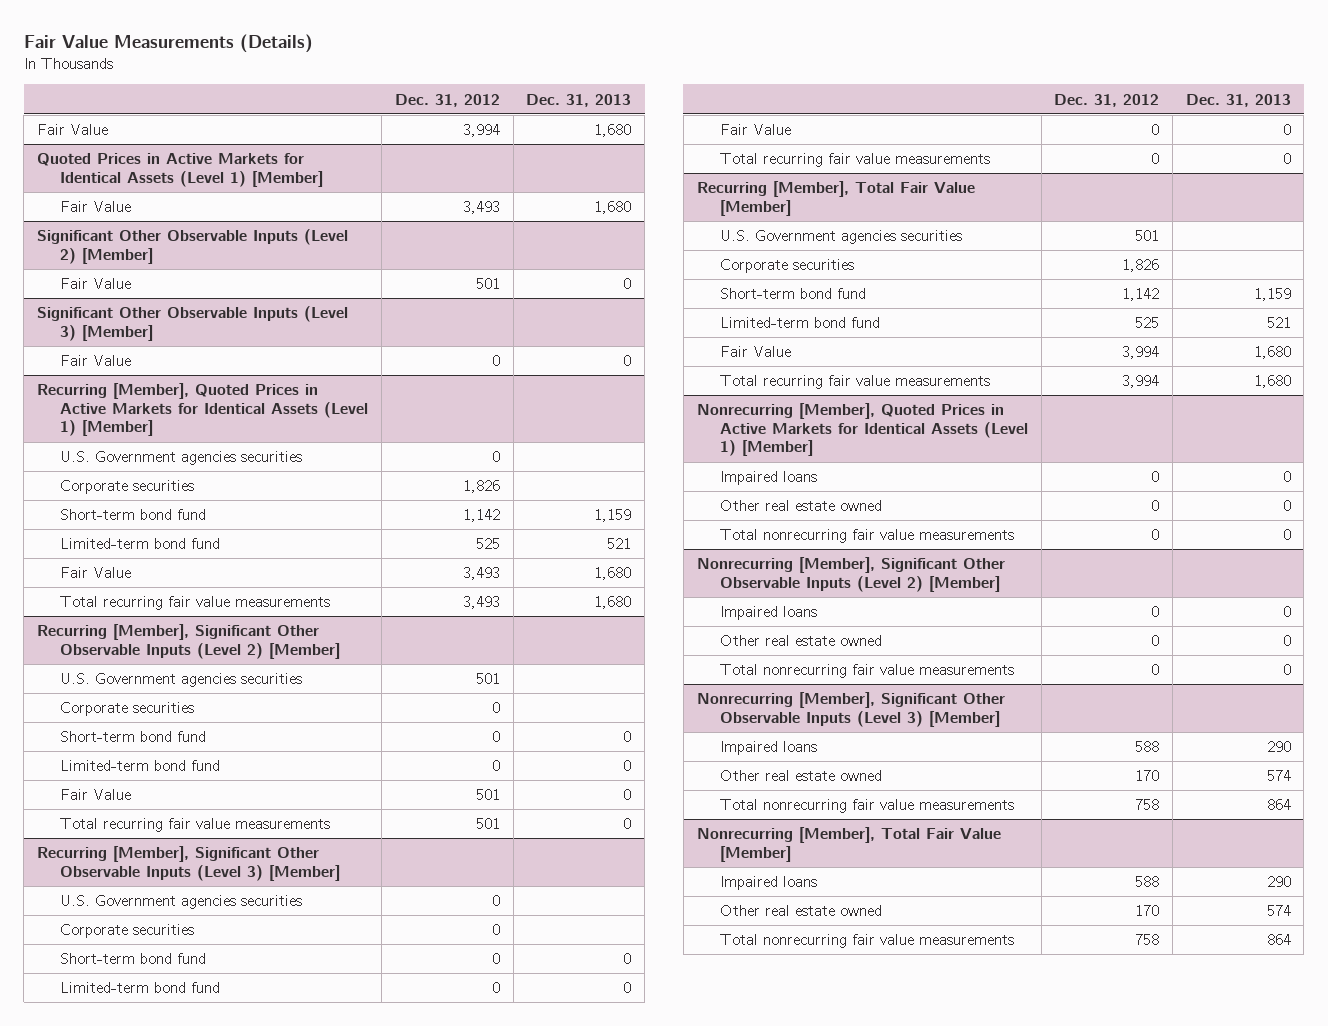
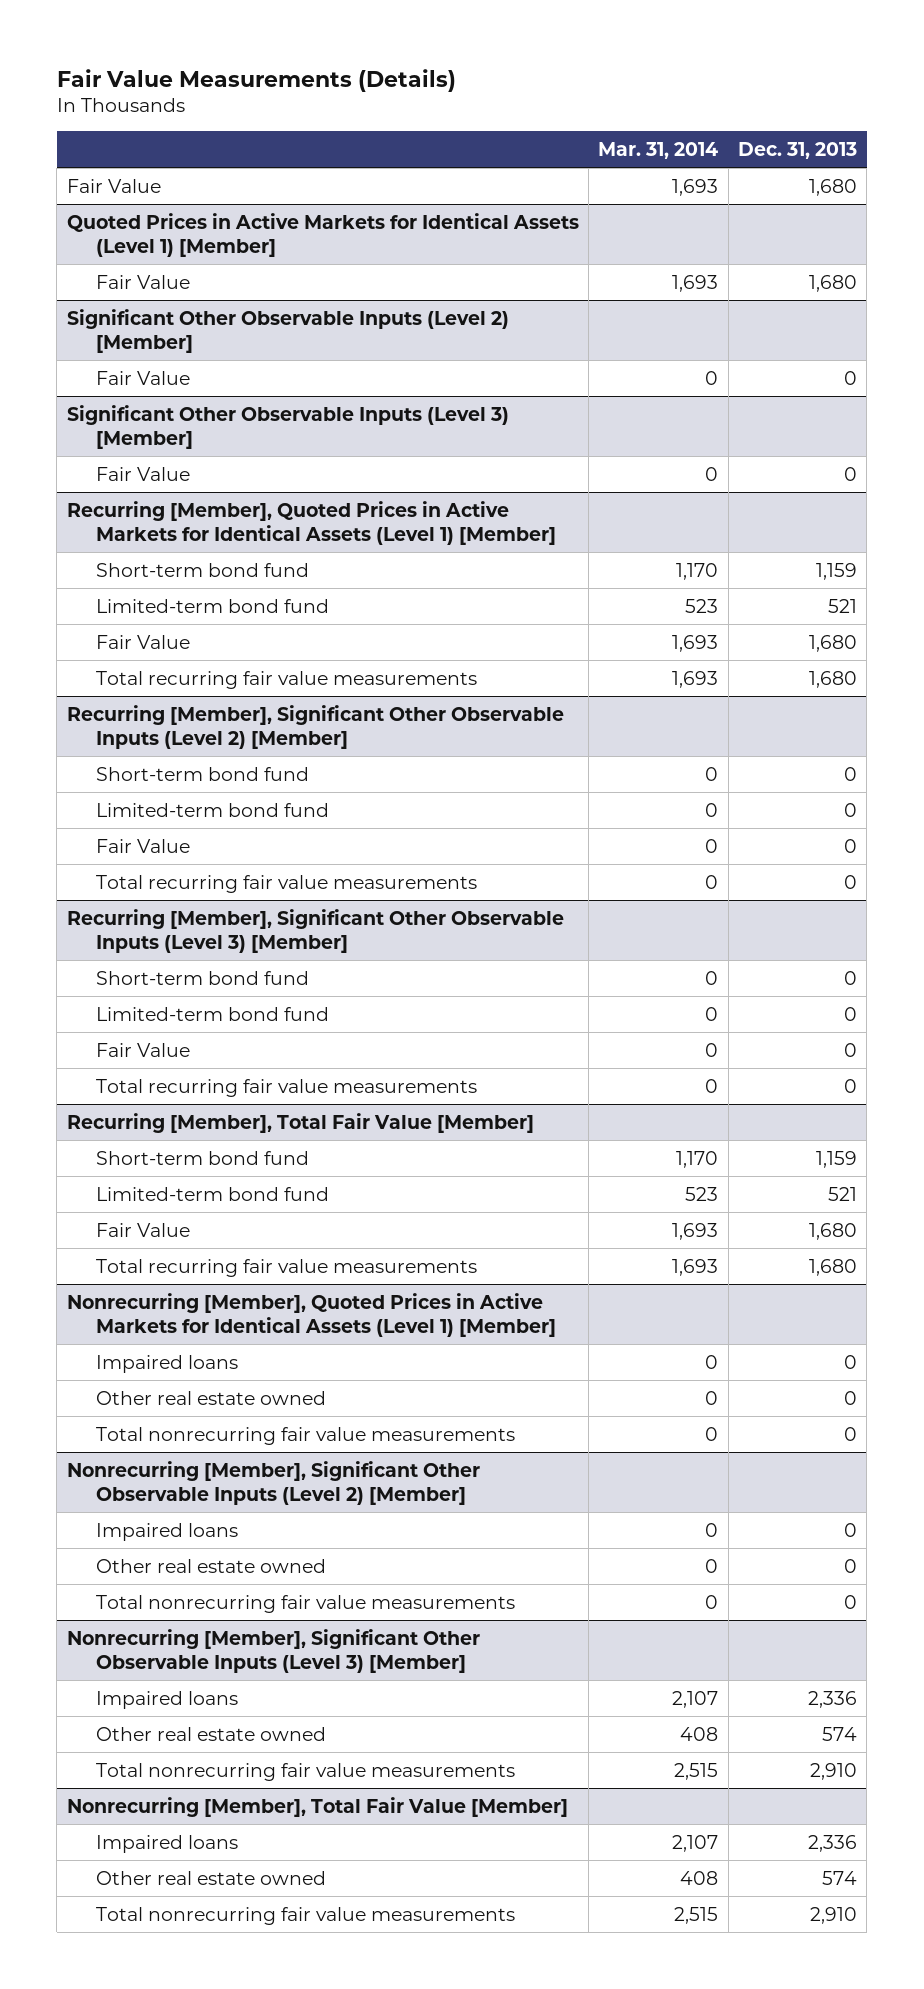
[394,93,500,107] Dec. 31, 2012 -> none
none -> [598,142,719,160] Mar. 31, 2014
[60,451,303,466] U.S. Government agencies securities -> none
[60,480,195,495] Corporate securities -> none
[60,673,303,688] U.S. Government agencies securities -> none
[60,702,195,717] Corporate securities -> none
[60,895,303,910] U.S. Government agencies securities -> none
[60,924,195,939] Corporate securities -> none
[719,230,962,245] U.S. Government agencies securities -> none
[719,259,854,274] Corporate securities -> none
[1266,741,1291,753] 290 -> [807,1690,857,1708] 2,336
[1266,799,1291,811] 864 -> [809,1762,857,1780] 2,910
[1266,876,1291,888] 290 -> [807,1834,857,1852] 2,336
[1266,934,1291,946] 864 -> [809,1906,857,1924] 2,910

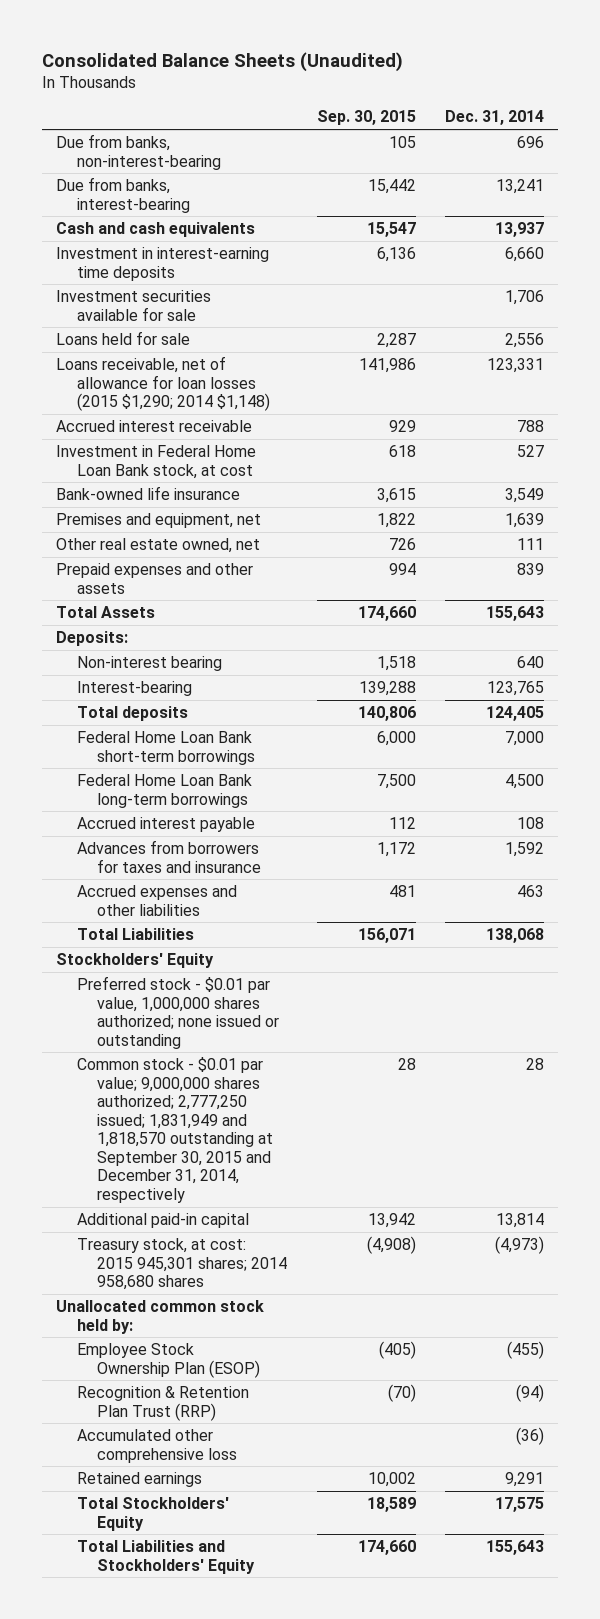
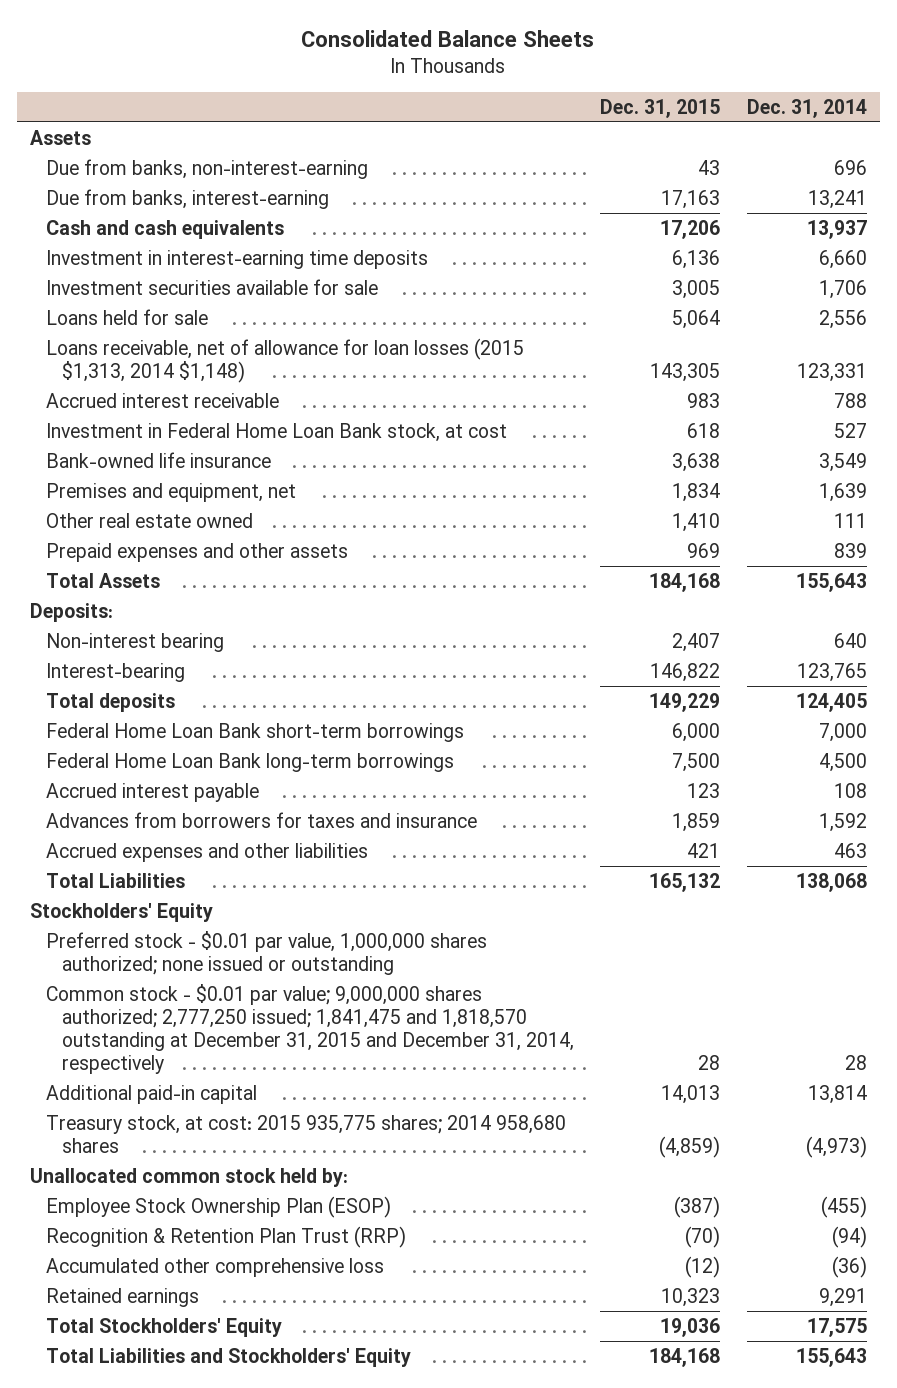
[41,51,403,72] Consolidated Balance Sheets (Unaudited) -> [301,29,595,47] Consolidated Balance Sheets
[316,110,416,126] Sep. 30, 2015 -> none
none -> [600,98,721,118] Dec. 31, 2015
none -> [30,129,92,145] Assets
[56,134,221,170] Due from banks, non-interest-bearing -> [45,158,368,179] Due from banks, non-interest-earning
[56,177,190,213] Due from banks, interest-bearing -> [45,188,329,209] Due from banks, interest-earning
[56,356,270,412] Loans receivable, net of allowance for loan losses (2015 $1,290; 2014 $1,148) -> [45,337,524,383] Loans receivable, net of allowance for loan losses (2015 $1,313, 2014 $1,148)
[56,538,261,554] Other real estate owned, net -> [45,512,253,528] Other real estate owned
[76,1057,274,1203] Common stock - $0.01 par value; 9,000,000 shares authorized; 2,777,250 issued; 1,831,949 and 1,818,570 outstanding at September 30, 2015 and December 31, 2014, respectively -> [45,983,574,1074] Common stock - $0.01 par value; 9,000,000 shares authorized; 2,777,250 issued; 1,841,475 and 1,818,570 outstanding at December 31, 2015 and December 31, 2014, respectively
[76,1238,288,1291] Treasury stock, at cost: 2015 945,301 shares; 2014 958,680 shares -> [45,1114,566,1153] Treasury stock, at cost: 2015 935,775 shares; 2014 958,680 shares

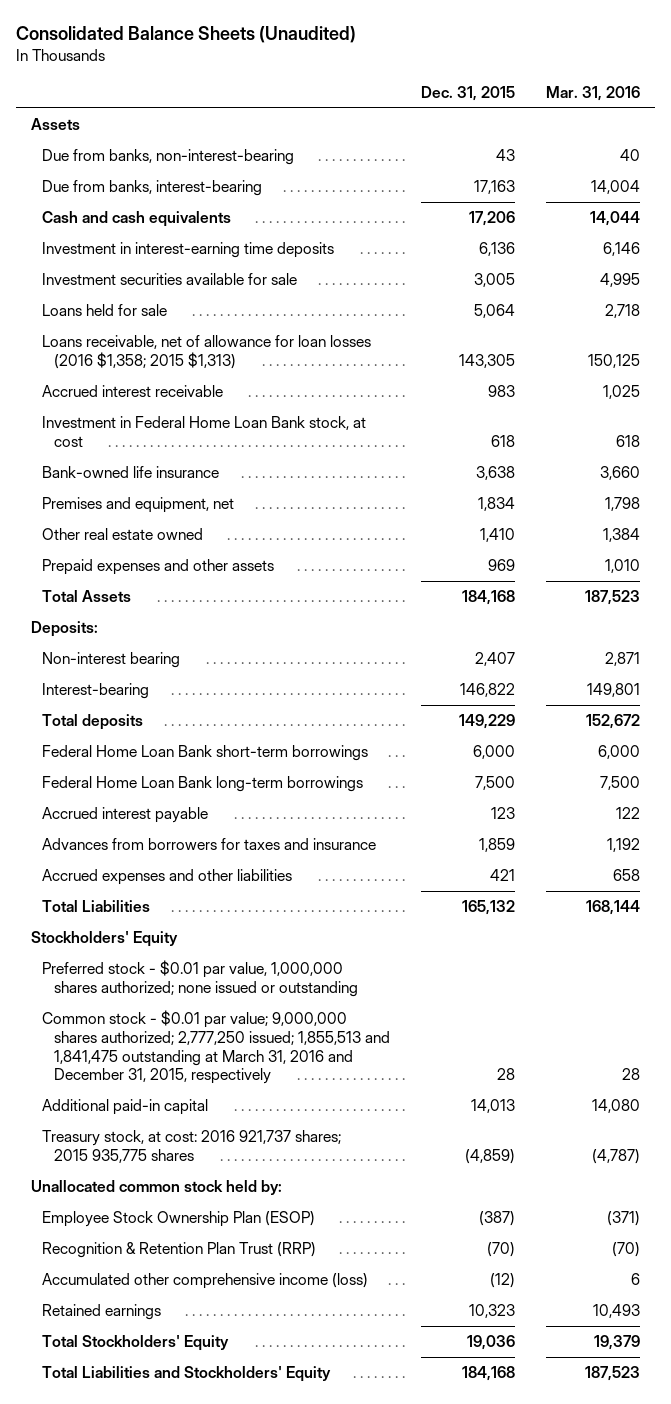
[301,29,595,47] Consolidated Balance Sheets -> [15,25,356,43] Consolidated Balance Sheets (Unaudited)
[746,98,867,118] Dec. 31, 2014 -> none
none -> [545,86,640,102] Mar. 31, 2016
[45,158,368,179] Due from banks, non-interest-earning -> [42,149,295,166] Due from banks, non-interest-bearing
[45,188,329,209] Due from banks, interest-earning -> [42,180,263,197] Due from banks, interest-bearing
[45,337,524,383] Loans receivable, net of allowance for loan losses (2015 $1,313, 2014 $1,148) -> [42,335,372,369] Loans receivable, net of allowance for loan losses (2016 $1,358; 2015 $1,313)
[45,983,574,1074] Common stock - $0.01 par value; 9,000,000 shares authorized; 2,777,250 issued; 1,841,475 and 1,818,570 outstanding at December 31, 2015 and December 31, 2014, respectively -> [42,1010,390,1085] Common stock - $0.01 par value; 9,000,000 shares authorized; 2,777,250 issued; 1,855,513 and 1,841,475 outstanding at March 31, 2016 and December 31, 2015, respectively
[45,1114,566,1153] Treasury stock, at cost: 2015 935,775 shares; 2014 958,680 shares -> [42,1130,342,1163] Treasury stock, at cost: 2016 921,737 shares; 2015 935,775 shares
[45,1257,384,1277] Accumulated other comprehensive loss -> [42,1273,369,1290] Accumulated other comprehensive income (loss)

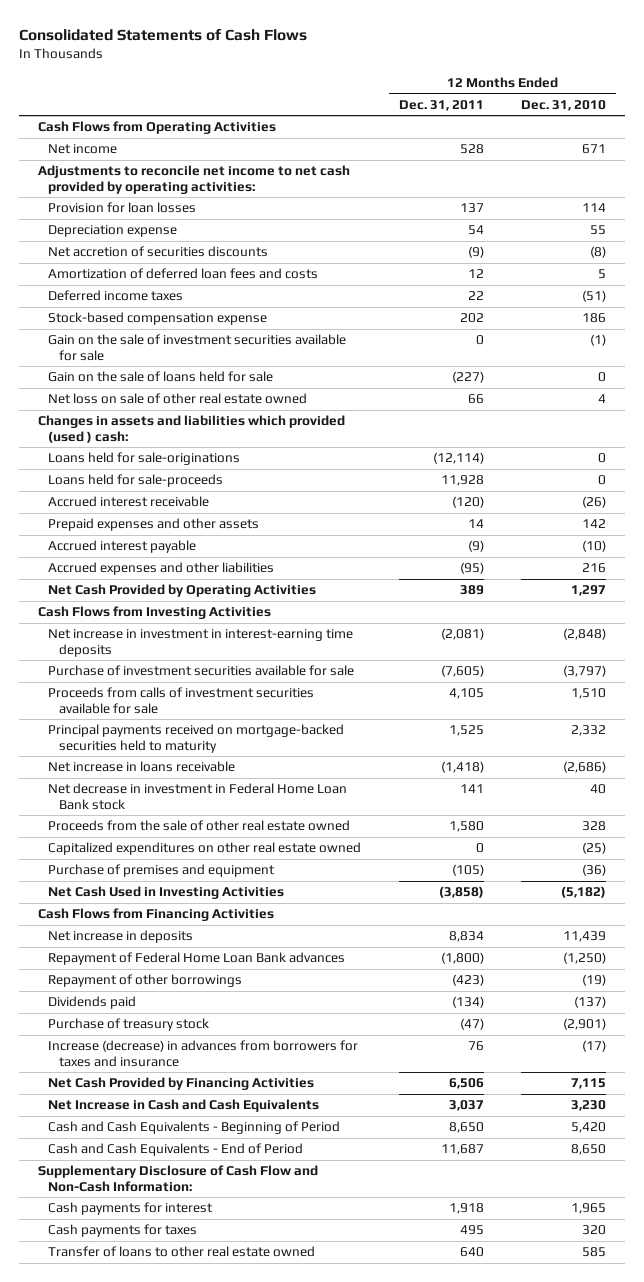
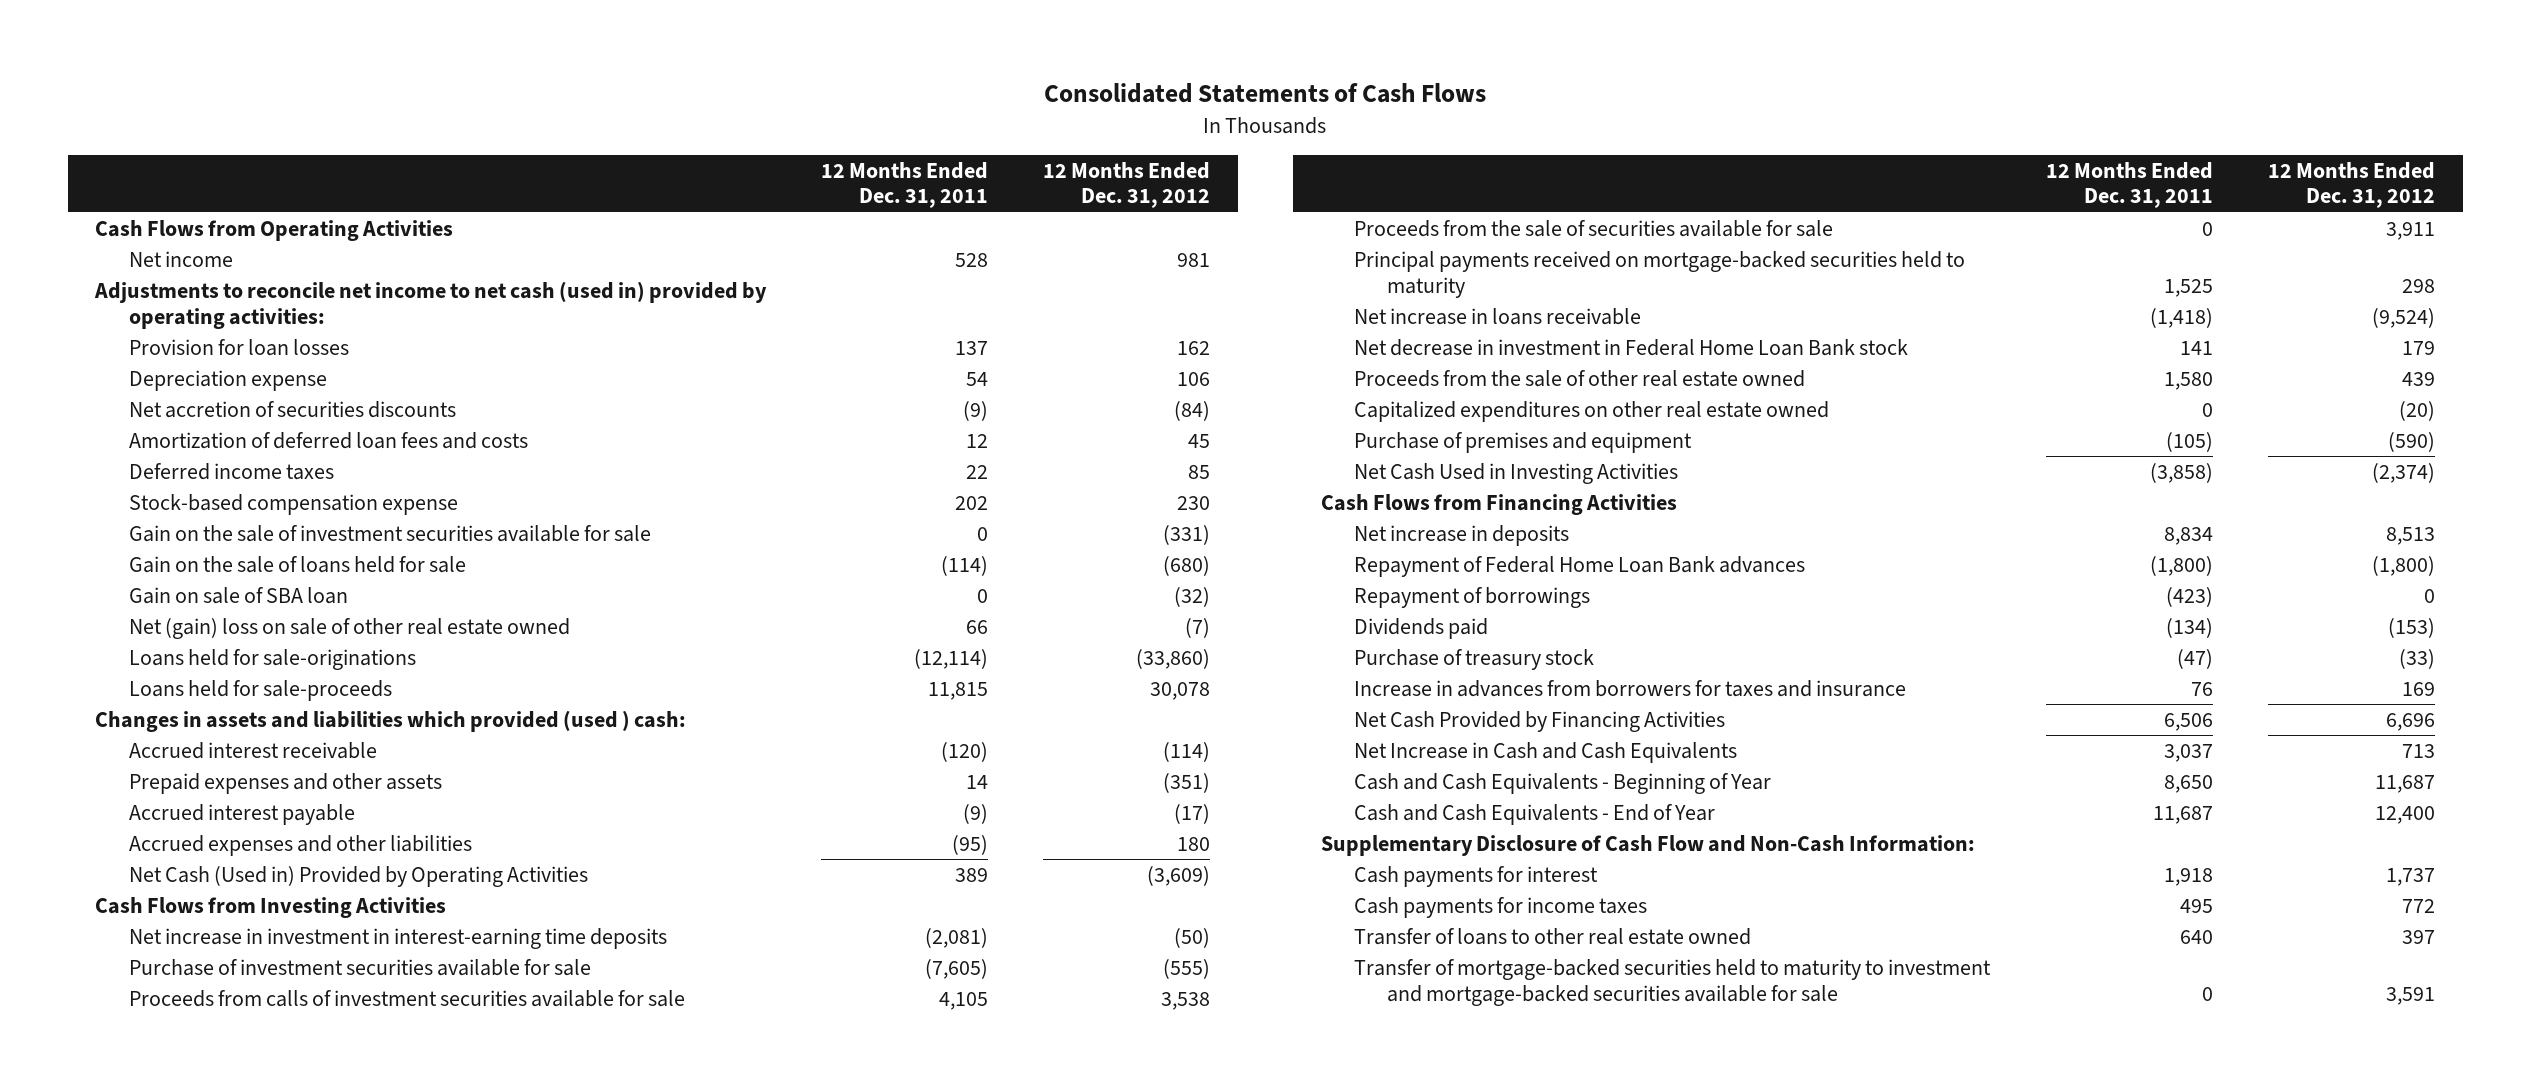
[521,99,607,111] Dec. 31, 2010 -> none
none -> [1043,161,1211,209] 12 Months Ended Dec. 31, 2012
[37,165,350,194] Adjustments to reconcile net income to net cash provided by operating activities: -> [94,281,768,329] Adjustments to reconcile net income to net cash (used in) provided by operating activities:
[451,371,484,384] (227) -> [941,556,989,577] (114)
none -> [128,587,348,605] Gain on sale of SBA loan
[48,393,308,405] Net loss on sale of other real estate owned -> [128,618,570,640] Net (gain) loss on sale of other real estate owned
[440,475,484,487] 11,928 -> [928,682,989,701] 11,815
[37,415,345,443] Changes in assets and liabilities which provided (used ) cash: -> [95,710,687,733] Changes in assets and liabilities which provided (used ) cash:
[48,584,317,598] Net Cash Provided by Operating Activities -> [128,866,588,888] Net Cash (Used in) Provided by Operating Activities
none -> [1353,220,1833,238] Proceeds from the sale of securities available for sale
[48,974,243,988] Repayment of other borrowings -> [1353,587,1590,609] Repayment of borrowings
[48,1040,359,1067] Increase (decrease) in advances from borrowers for taxes and insurance -> [1353,680,1906,698] Increase in advances from borrowers for taxes and insurance
[48,1121,341,1135] Cash and Cash Equivalents - Beginning of Period -> [1353,773,1771,795] Cash and Cash Equivalents - Beginning of Year
[48,1143,304,1157] Cash and Cash Equivalents - End of Period -> [1353,804,1715,826] Cash and Cash Equivalents - End of Year
[48,1224,198,1238] Cash payments for taxes -> [1353,897,1647,919] Cash payments for income taxes
none -> [1353,959,1991,1006] Transfer of mortgage-backed securities held to maturity to investment and mortgage-backed securities available for sale

